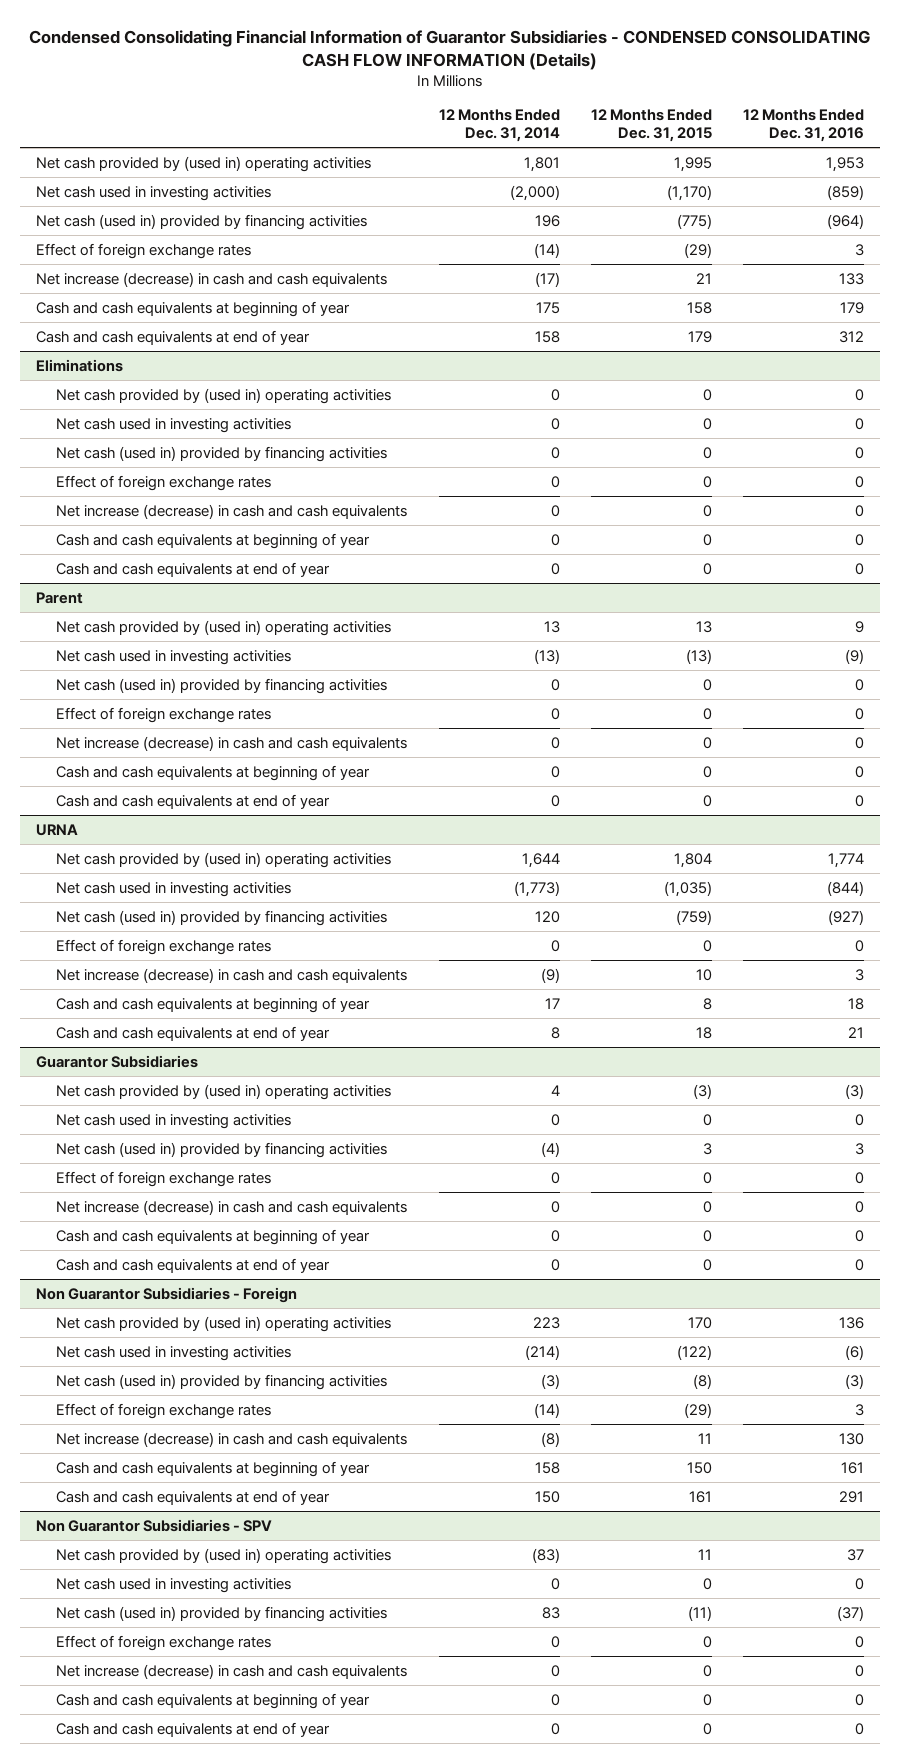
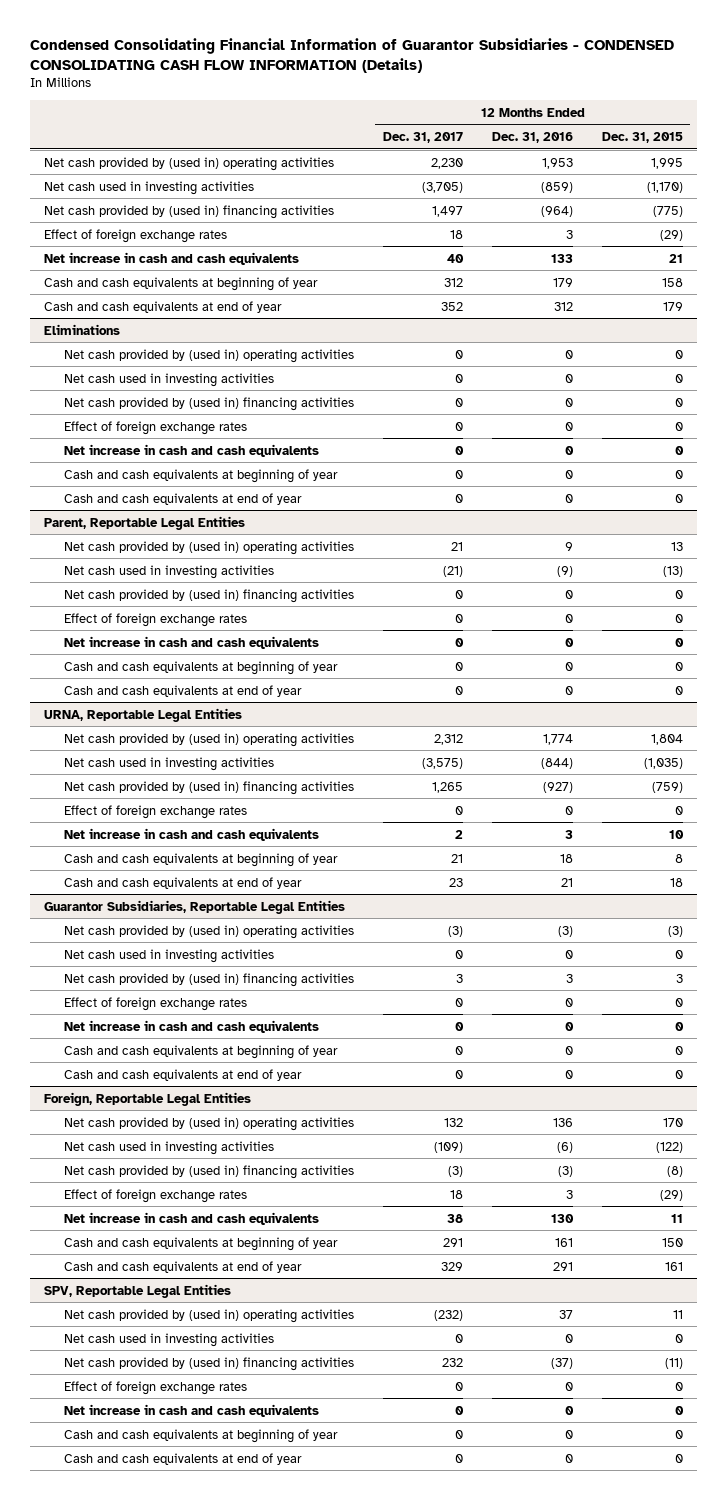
[438,109,560,143] 12 Months Ended Dec. 31, 2014 -> none
none -> [382,132,463,144] Dec. 31, 2017
[35,213,367,230] Net cash (used in) provided by financing activities -> [44,204,335,219] Net cash provided by (used in) financing activities
[35,271,387,287] Net increase (decrease) in cash and cash equivalents -> [44,251,300,265] Net increase in cash and cash equivalents
[56,445,388,462] Net cash (used in) provided by financing activities -> [63,396,354,411] Net cash provided by (used in) financing activities
[56,503,408,519] Net increase (decrease) in cash and cash equivalents -> [63,443,319,457] Net increase in cash and cash equivalents
[35,591,83,604] Parent -> none
none -> [44,515,246,530] Parent, Reportable Legal Entities
[56,677,388,694] Net cash (used in) provided by financing activities -> [63,588,354,603] Net cash provided by (used in) financing activities
[56,735,408,751] Net increase (decrease) in cash and cash equivalents -> [63,635,319,649] Net increase in cash and cash equivalents
[35,823,78,836] URNA -> none
none -> [44,707,243,722] URNA, Reportable Legal Entities
[56,909,388,926] Net cash (used in) provided by financing activities -> [63,780,354,795] Net cash provided by (used in) financing activities
[56,967,408,983] Net increase (decrease) in cash and cash equivalents -> [63,827,319,841] Net increase in cash and cash equivalents
[35,1054,198,1068] Guarantor Subsidiaries -> none
none -> [44,899,346,914] Guarantor Subsidiaries, Reportable Legal Entities
[56,1141,388,1158] Net cash (used in) provided by financing activities -> [63,972,354,987] Net cash provided by (used in) financing activities
[56,1199,408,1215] Net increase (decrease) in cash and cash equivalents -> [63,1019,319,1033] Net increase in cash and cash equivalents
[35,1286,297,1303] Non Guarantor Subsidiaries - Foreign -> none
none -> [44,1091,252,1106] Foreign, Reportable Legal Entities
[56,1373,388,1390] Net cash (used in) provided by financing activities -> [63,1164,354,1179] Net cash provided by (used in) financing activities
[56,1431,408,1447] Net increase (decrease) in cash and cash equivalents -> [63,1211,319,1225] Net increase in cash and cash equivalents
[35,1518,272,1532] Non Guarantor Subsidiaries - SPV -> none
none -> [44,1283,232,1298] SPV, Reportable Legal Entities
[56,1605,388,1622] Net cash (used in) provided by financing activities -> [63,1356,354,1371] Net cash provided by (used in) financing activities
[56,1663,408,1679] Net increase (decrease) in cash and cash equivalents -> [63,1403,319,1417] Net increase in cash and cash equivalents

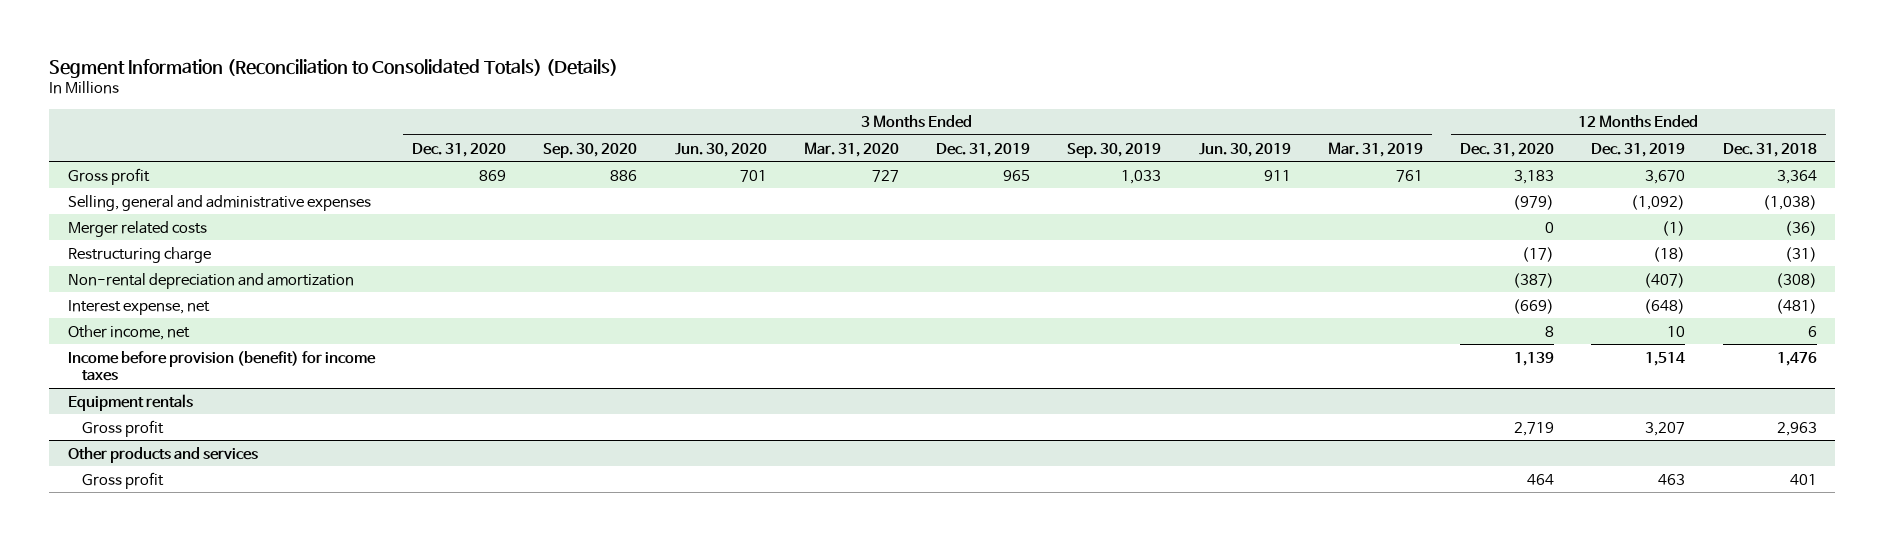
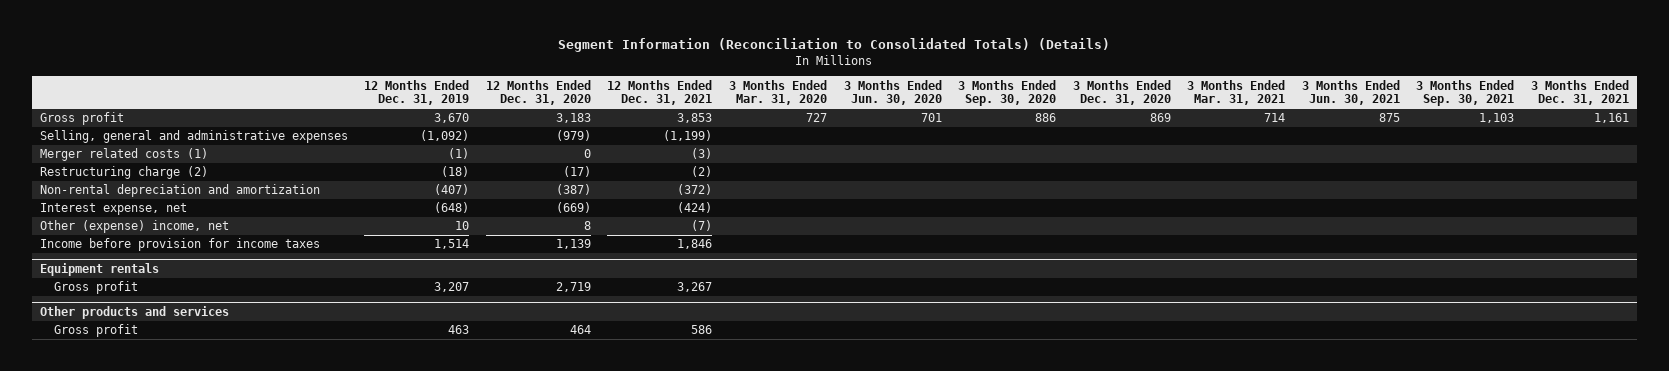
[936,142,1031,157] Dec. 31, 2019 -> none
[1067,142,1162,158] Sep. 30, 2019 -> none
[1198,142,1291,157] Jun. 30, 2019 -> none
[1327,141,1423,157] Mar. 31, 2019 -> none
[1722,142,1817,157] Dec. 31, 2018 -> none
none -> [607,79,713,106] 12 Months Ended Dec. 31, 2021
none -> [1187,79,1286,106] 3 Months Ended Mar. 31, 2021
none -> [1301,79,1400,106] 3 Months Ended Jun. 30, 2021
none -> [1416,79,1515,107] 3 Months Ended Sep. 30, 2021
none -> [1530,79,1629,106] 3 Months Ended Dec. 31, 2021
[67,220,207,237] Merger related costs -> [39,148,208,162] Merger related costs (1)
[67,246,211,263] Restructuring charge -> [39,166,208,180] Restructuring charge (2)
[67,324,190,340] Other income, net -> [39,220,229,234] Other (expense) income, net
[67,350,376,382] Income before provision (benefit) for income taxes -> [39,238,320,252] Income before provision for income taxes

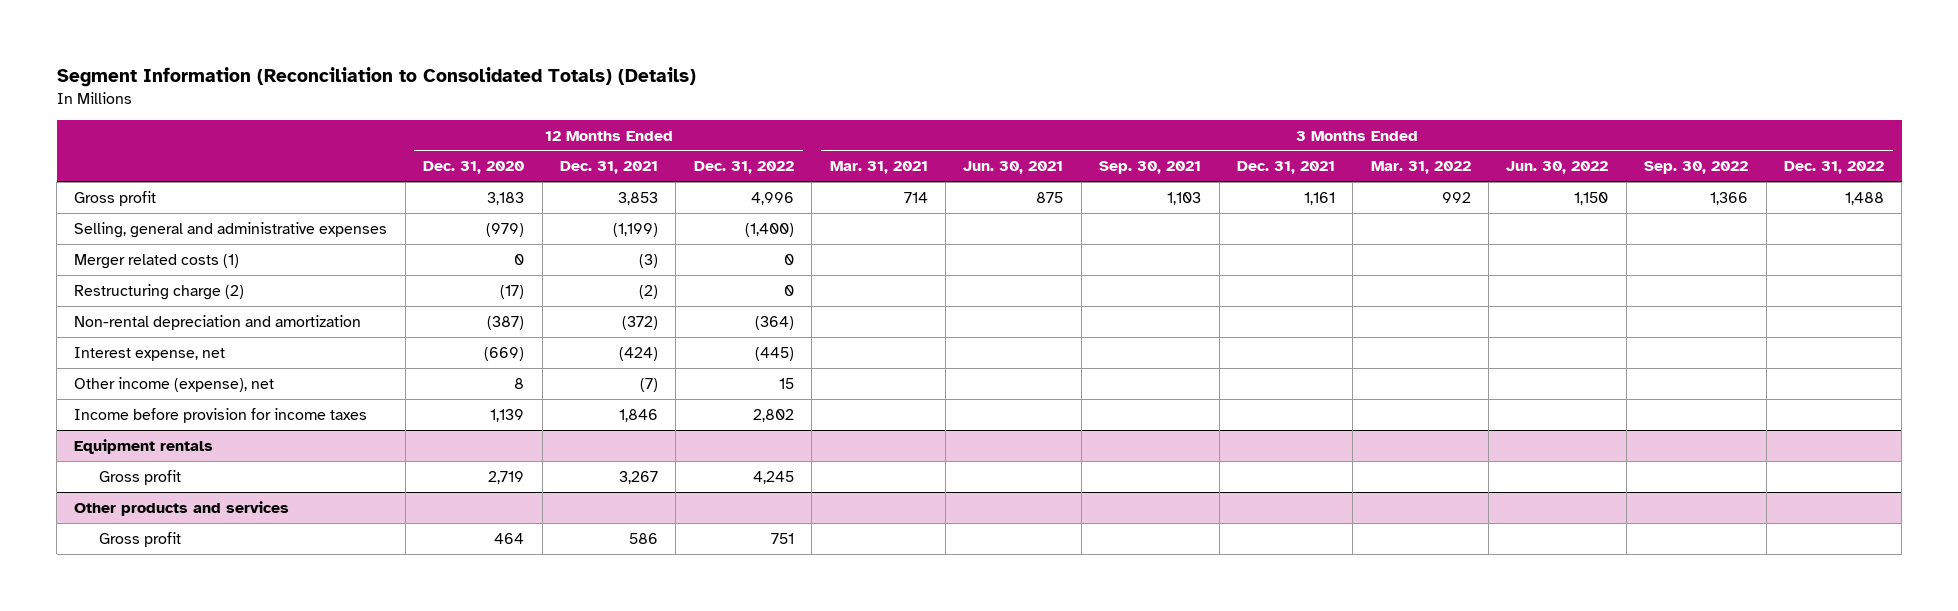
[364,79,470,106] 12 Months Ended Dec. 31, 2019 -> none
[729,79,828,106] 3 Months Ended Mar. 31, 2020 -> none
[843,79,942,106] 3 Months Ended Jun. 30, 2020 -> none
[958,79,1057,107] 3 Months Ended Sep. 30, 2020 -> none
[1072,79,1171,106] 3 Months Ended Dec. 31, 2020 -> none
none -> [693,161,794,175] Dec. 31, 2022
none -> [1370,161,1471,175] Mar. 31, 2022
none -> [1506,161,1609,175] Jun. 30, 2022
none -> [1644,161,1749,175] Sep. 30, 2022
none -> [1784,161,1885,175] Dec. 31, 2022
[39,220,229,234] Other (expense) income, net -> [74,376,275,392] Other income (expense), net

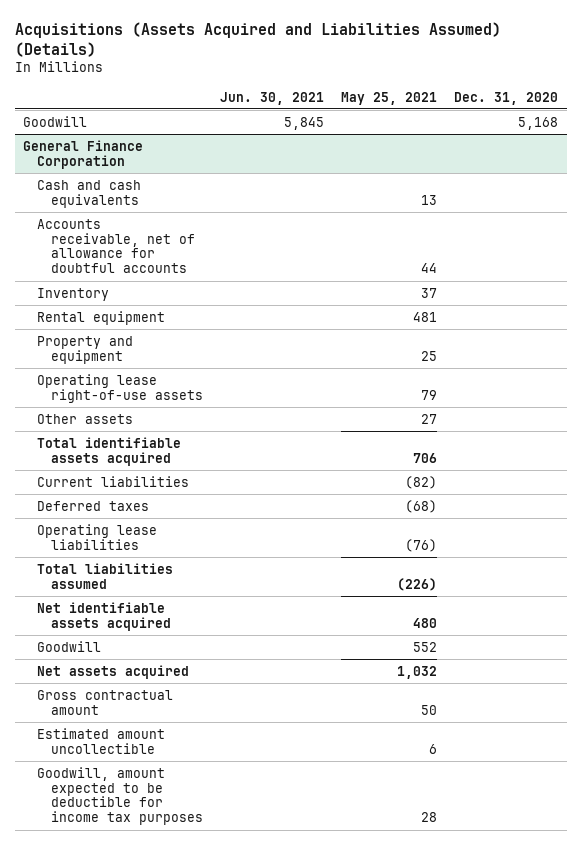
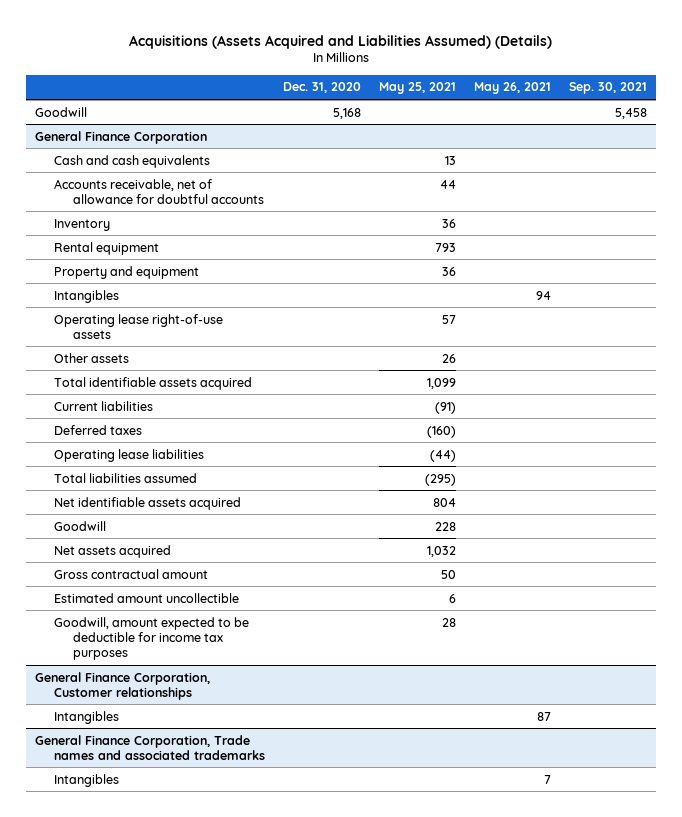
[219,91,324,105] Jun. 30, 2021 -> none
none -> [474,82,552,95] May 26, 2021
none -> [569,82,648,95] Sep. 30, 2021
[421,287,438,298] 37 -> [442,218,457,228] 36
[413,311,438,322] 481 -> [435,242,457,252] 793
[421,350,438,361] 25 -> [442,266,457,276] 36
none -> [54,289,120,303] Intangibles
[421,389,438,400] 79 -> [442,314,457,324] 57
[421,413,438,424] 27 -> [442,353,457,363] 26
[413,452,438,463] 706 -> [427,377,457,389] 1,099
[405,475,438,489] (82) -> [435,401,457,414] (91)
[405,499,438,513] (68) -> [427,425,457,438] (160)
[405,538,438,552] (76) -> [430,449,457,462] (44)
[397,577,438,591] (226) -> [425,473,457,486] (295)
[413,617,438,628] 480 -> [433,497,457,507] 804
[413,641,438,652] 552 -> [435,521,457,531] 228
none -> [35,671,211,700] General Finance Corporation, Customer relationships
none -> [54,710,120,724] Intangibles
none -> [35,734,266,760] General Finance Corporation, Trade names and associated trademarks
none -> [54,773,120,787] Intangibles

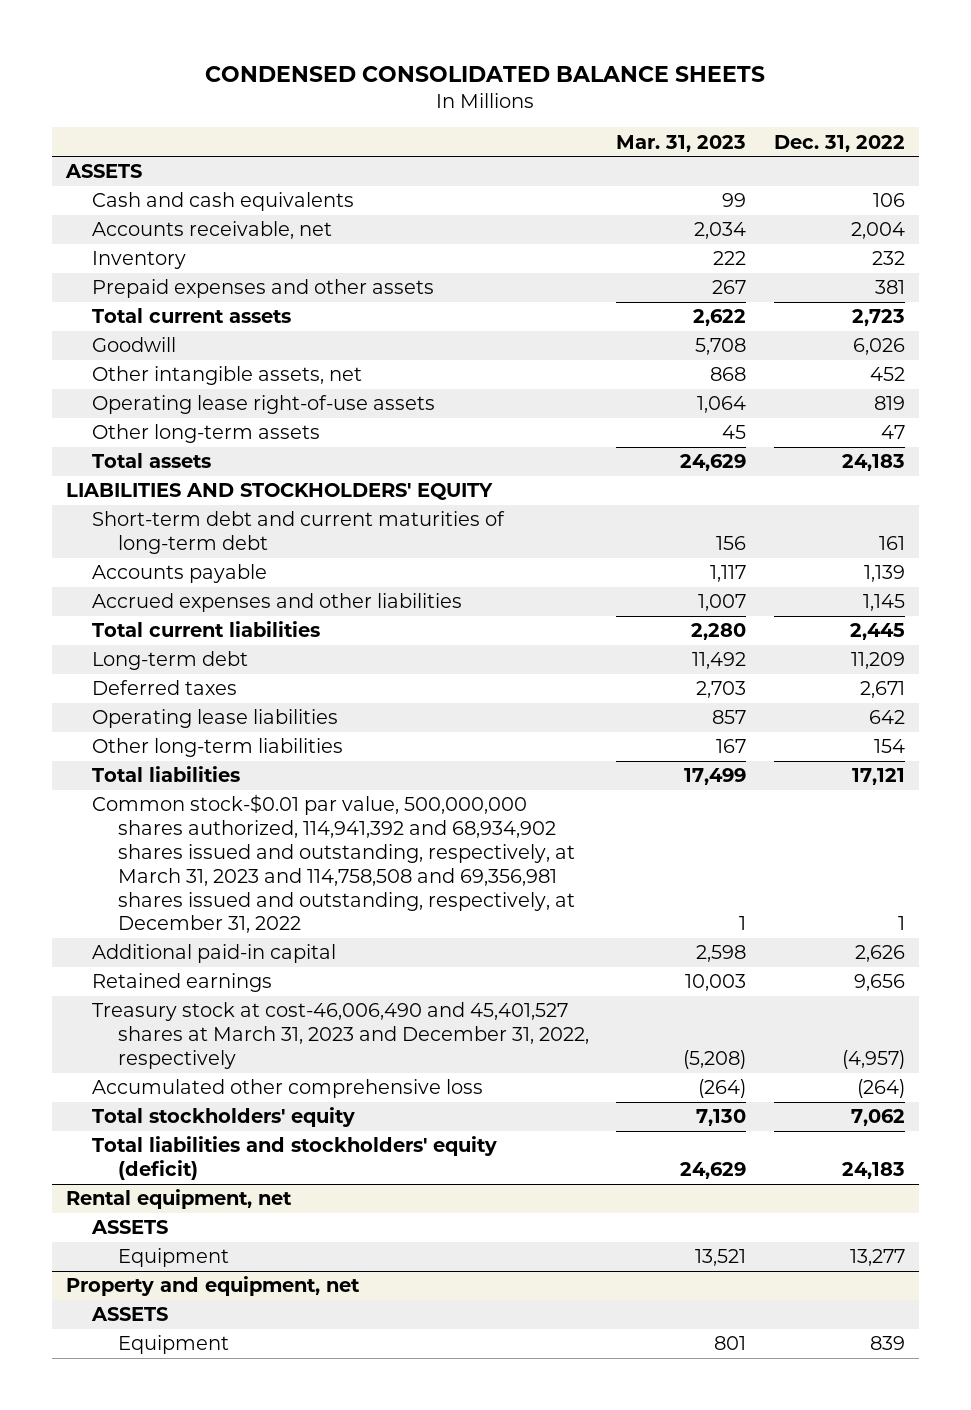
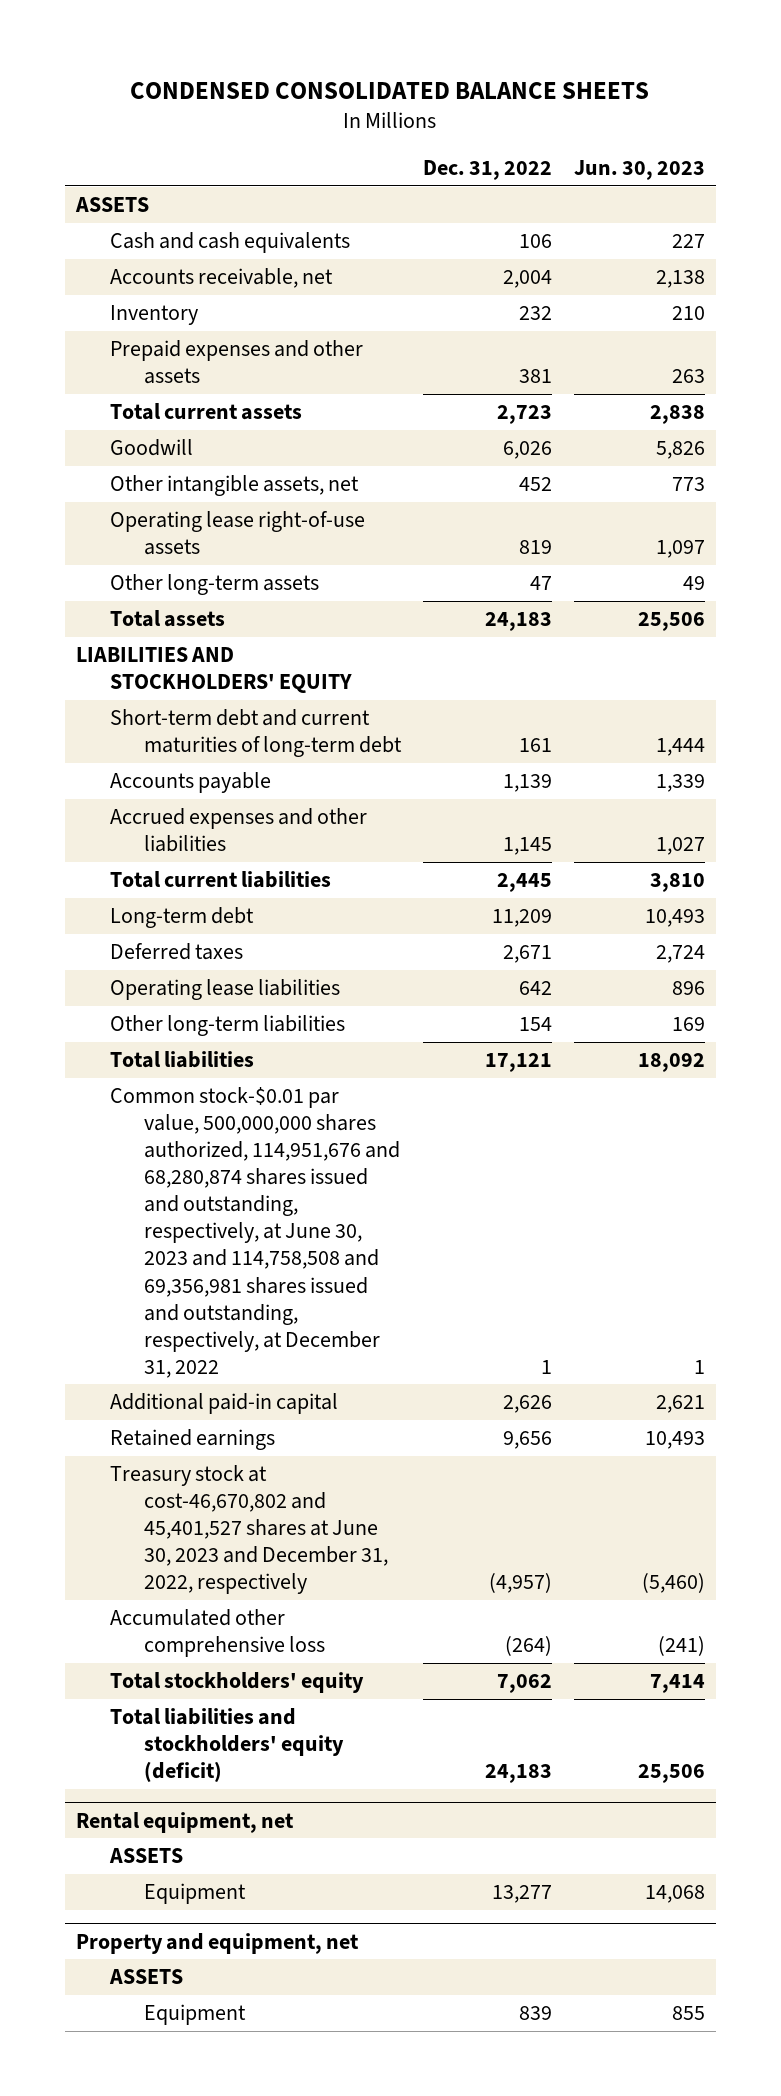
[616,134,747,152] Mar. 31, 2023 -> none
none -> [573,160,705,181] Jun. 30, 2023
[91,794,575,934] Common stock-$0.01 par value, 500,000,000 shares authorized, 114,941,392 and 68,934,902 shares issued and outstanding, respectively, at March 31, 2023 and 114,758,508 and 69,356,981 shares issued and outstanding, respectively, at December 31, 2022 -> [109,1087,400,1378] Common stock-$0.01 par value, 500,000,000 shares authorized, 114,951,676 and 68,280,874 shares issued and outstanding, respectively, at June 30, 2023 and 114,758,508 and 69,356,981 shares issued and outstanding, respectively, at December 31, 2022
[91,1002,589,1069] Treasury stock at cost-46,006,490 and 45,401,527 shares at March 31, 2023 and December 31, 2022, respectively -> [109,1465,388,1595] Treasury stock at cost-46,670,802 and 45,401,527 shares at June 30, 2023 and December 31, 2022, respectively

